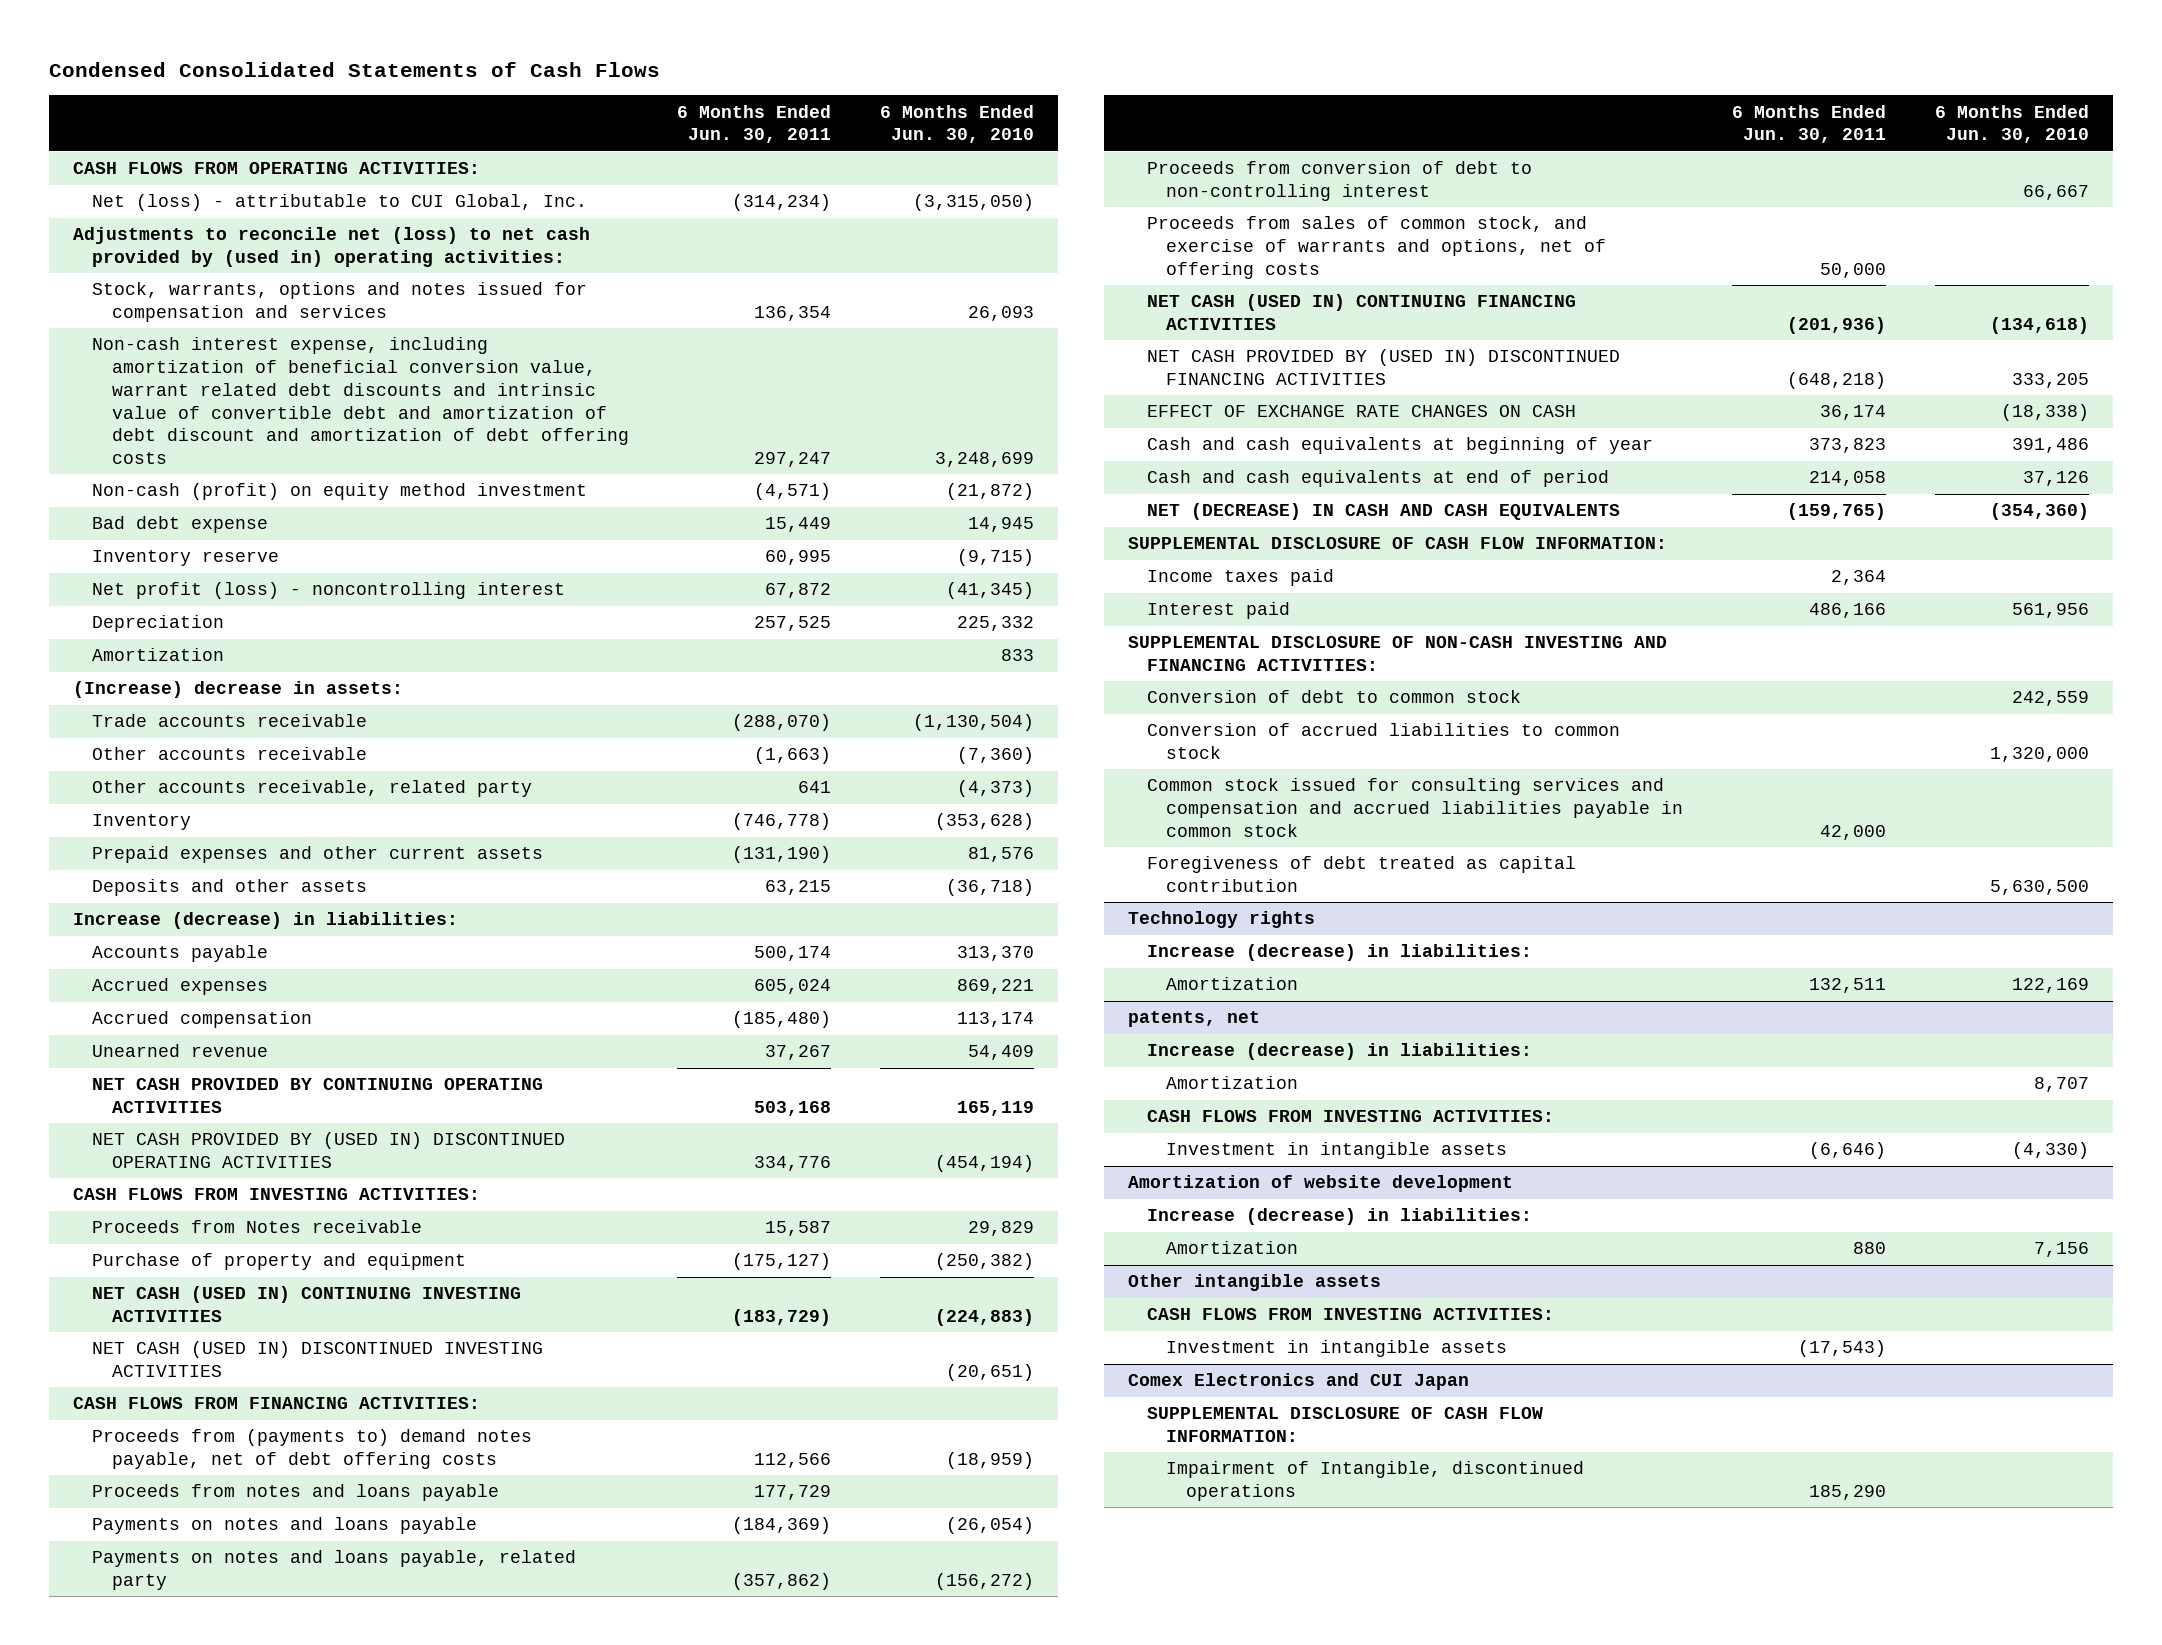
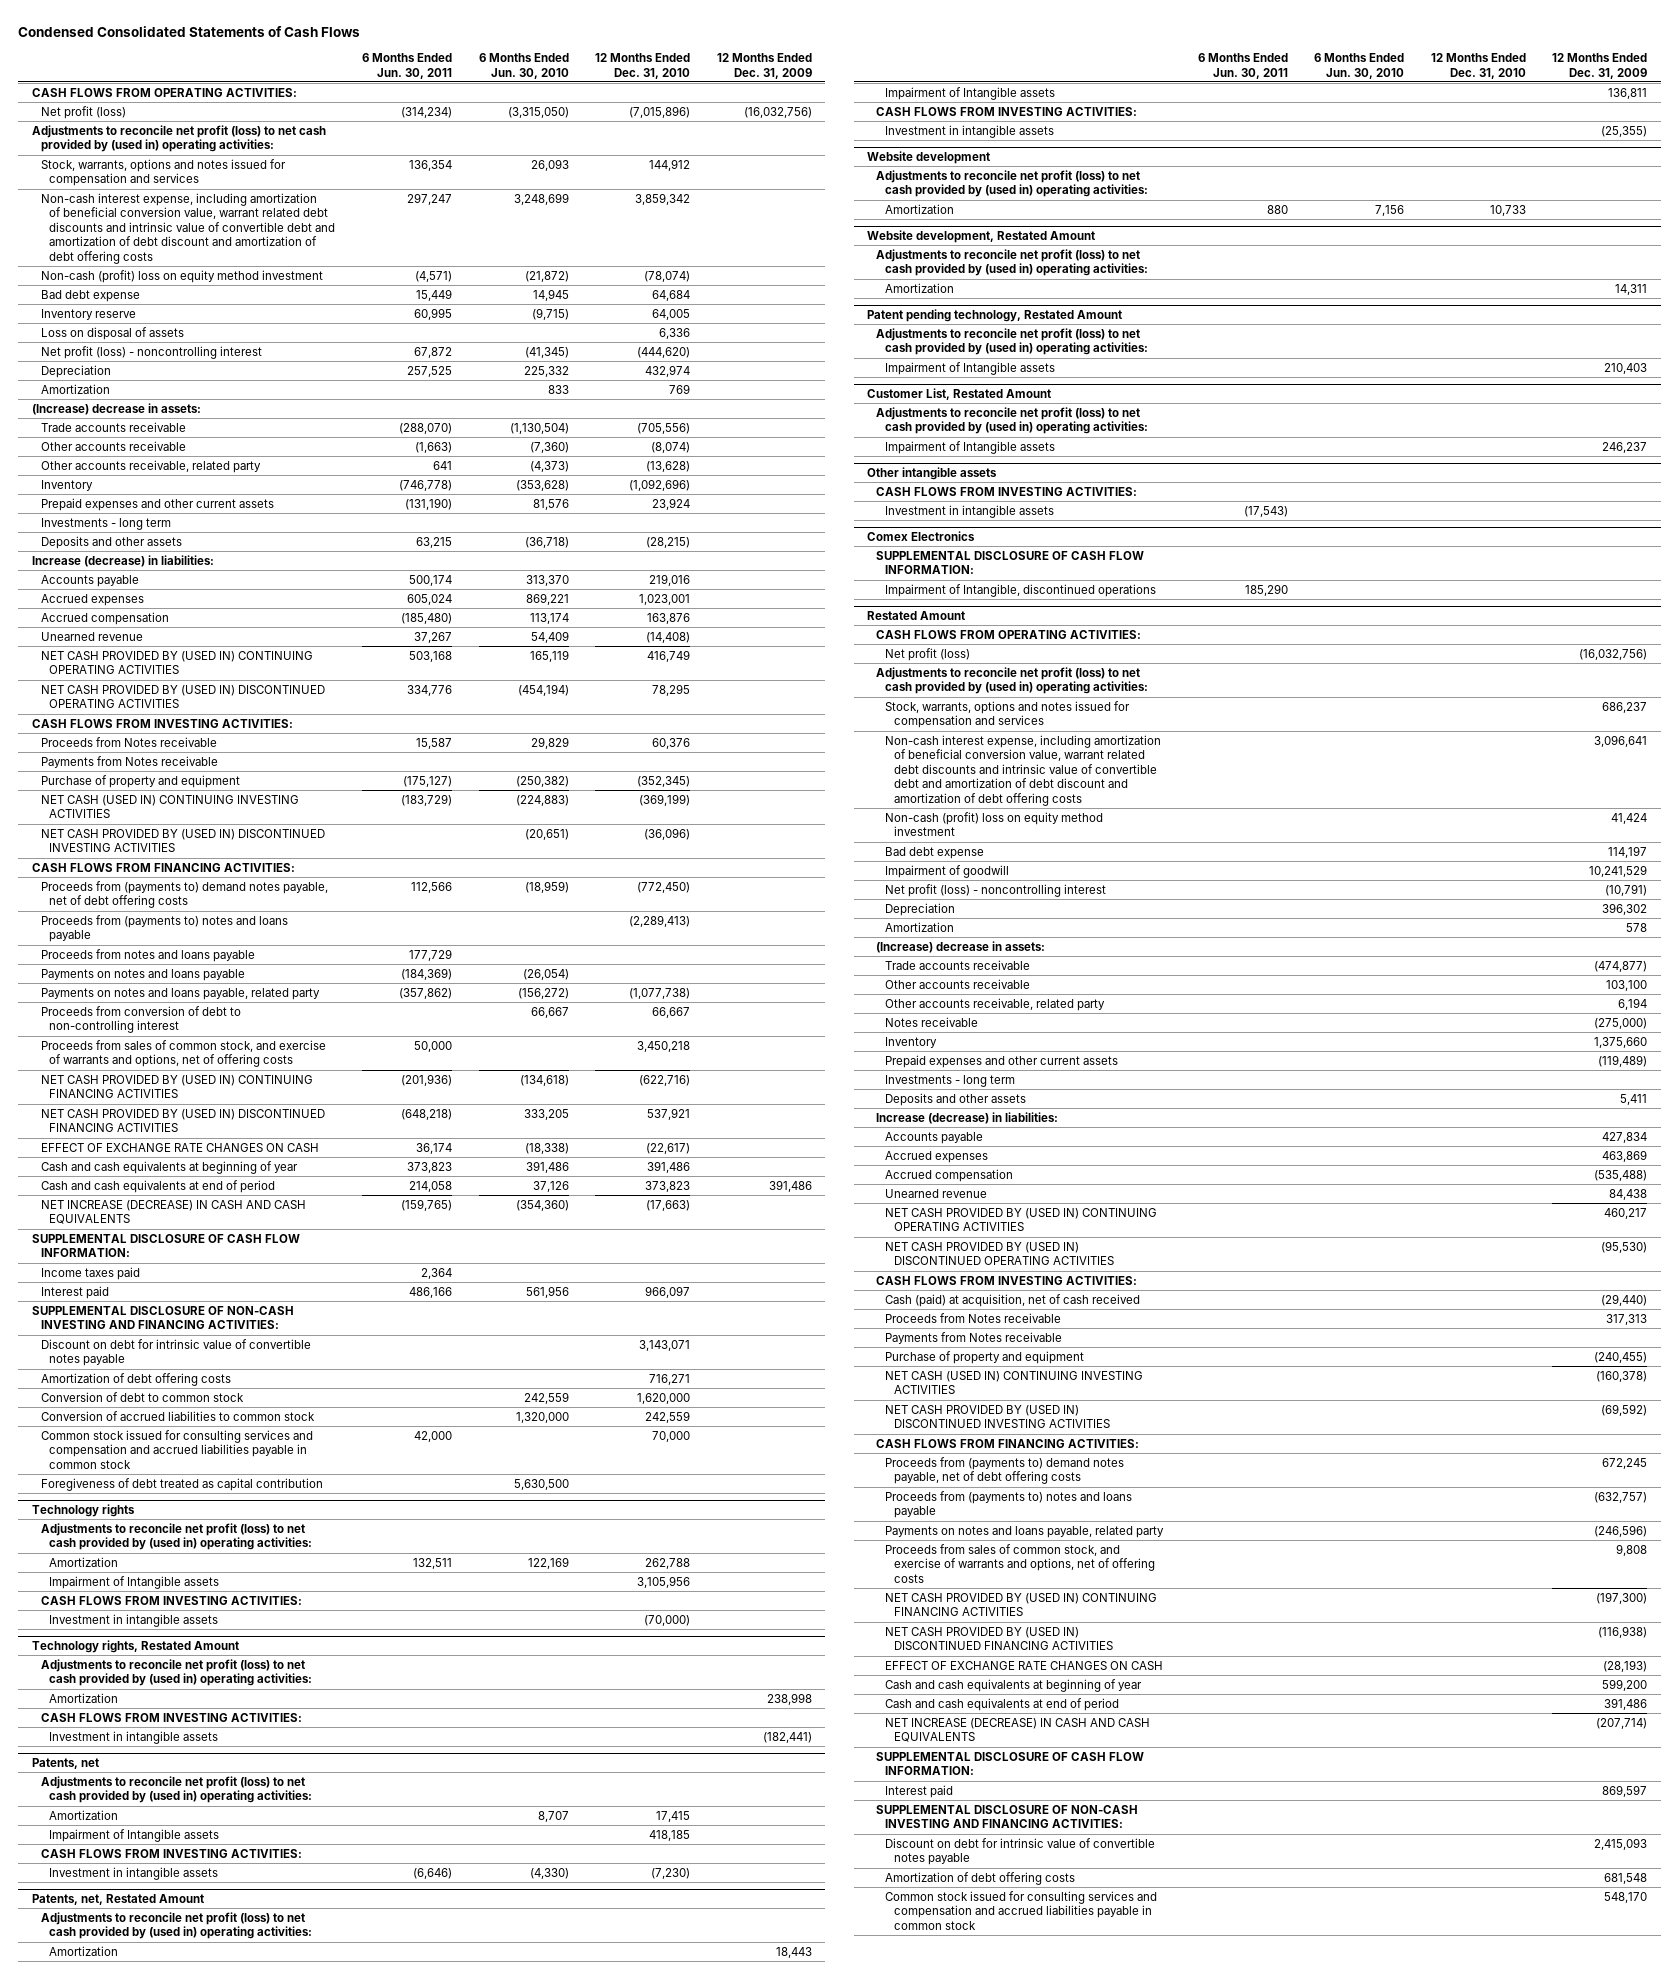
none -> [595,53,691,79] 12 Months Ended Dec. 31, 2010
none -> [716,53,812,79] 12 Months Ended Dec. 31, 2009
[92,194,588,212] Net (loss) - attributable to CUI Global, Inc. -> [40,105,126,119] Net profit (loss)
[73,227,591,268] Adjustments to reconcile net (loss) to net cash provided by (used in) operating activities: -> [31,124,326,153] Adjustments to reconcile net profit (loss) to net cash provided by (used in) operating activities:
[92,483,588,501] Non-cash (profit) on equity method investment -> [40,269,323,283] Non-cash (profit) loss on equity method investment
none -> [40,326,184,340] Loss on disposal of assets
none -> [40,517,171,530] Investments - long term
[92,1078,544,1114] NET CASH PROVIDED BY CONTINUING OPERATING ACTIVITIES -> [40,650,313,675] NET CASH PROVIDED BY (USED IN) CONTINUING OPERATING ACTIVITIES
none -> [40,755,218,768] Payments from Notes receivable
[92,1341,544,1378] NET CASH (USED IN) DISCONTINUED INVESTING ACTIVITIES -> [40,828,325,853] NET CASH PROVIDED BY (USED IN) DISCONTINUED INVESTING ACTIVITIES
none -> [40,914,288,943] Proceeds from (payments to) notes and loans payable
[1147,294,1577,331] NET CASH (USED IN) CONTINUING FINANCING ACTIVITIES -> [40,1074,313,1099] NET CASH PROVIDED BY (USED IN) CONTINUING FINANCING ACTIVITIES
[1147,503,1621,521] NET (DECREASE) IN CASH AND CASH EQUIVALENTS -> [40,1199,306,1225] NET INCREASE (DECREASE) IN CASH AND CASH EQUIVALENTS
none -> [40,1338,311,1367] Discount on debt for intrinsic value of convertible notes payable
none -> [40,1372,231,1386] Amortization of debt offering costs
[1147,944,1533,962] Increase (decrease) in liabilities: -> none
none -> [40,1522,313,1551] Adjustments to reconcile net profit (loss) to net cash provided by (used in) operating activities:
[1147,1043,1533,1061] Increase (decrease) in liabilities: -> none
none -> [49,1575,220,1589] Impairment of Intangible assets
none -> [40,1595,302,1605] CASH FLOWS FROM INVESTING ACTIVITIES:
none -> [49,1613,219,1627] Investment in intangible assets
none -> [31,1640,239,1654] Technology rights, Restated Amount
none -> [40,1658,313,1687] Adjustments to reconcile net profit (loss) to net cash provided by (used in) operating activities:
none -> [49,1692,119,1703] Amortization
none -> [40,1712,302,1722] CASH FLOWS FROM INVESTING ACTIVITIES:
none -> [49,1730,219,1744] Investment in intangible assets
[1128,1011,1261,1028] patents, net -> [31,1758,99,1770] Patents, net
none -> [40,1775,313,1804] Adjustments to reconcile net profit (loss) to net cash provided by (used in) operating activities:
none -> [49,1828,220,1842] Impairment of Intangible assets
[1147,1208,1533,1226] Increase (decrease) in liabilities: -> none
none -> [31,1894,204,1906] Patents, net, Restated Amount
none -> [40,1911,313,1940] Adjustments to reconcile net profit (loss) to net cash provided by (used in) operating activities:
none -> [49,1945,119,1956] Amortization
none -> [885,86,1056,100] Impairment of Intangible assets
none -> [876,106,1138,116] CASH FLOWS FROM INVESTING ACTIVITIES:
none -> [885,124,1055,138] Investment in intangible assets
[1128,1175,1514,1193] Amortization of website development -> [867,151,991,165] Website development
none -> [876,169,1149,198] Adjustments to reconcile net profit (loss) to net cash provided by (used in) operating activities:
none -> [867,230,1096,244] Website development, Restated Amount
none -> [876,248,1149,277] Adjustments to reconcile net profit (loss) to net cash provided by (used in) operating activities:
none -> [885,282,955,293] Amortization
none -> [867,309,1123,323] Patent pending technology, Restated Amount
none -> [876,327,1149,356] Adjustments to reconcile net profit (loss) to net cash provided by (used in) operating activities:
none -> [885,361,1056,375] Impairment of Intangible assets
none -> [867,388,1052,401] Customer List, Restated Amount
none -> [876,406,1149,435] Adjustments to reconcile net profit (loss) to net cash provided by (used in) operating activities:
none -> [885,440,1056,454] Impairment of Intangible assets
[1128,1373,1470,1391] Comex Electronics and CUI Japan -> [867,531,976,542] Comex Electronics
none -> [867,611,966,621] Restated Amount
none -> [876,629,1142,639] CASH FLOWS FROM OPERATING ACTIVITIES:
none -> [885,647,971,661] Net profit (loss)
none -> [876,666,1149,695] Adjustments to reconcile net profit (loss) to net cash provided by (used in) operating activities:
none -> [885,700,1131,729] Stock, warrants, options and notes issued for compensation and services
none -> [885,734,1162,806] Non-cash interest expense, including amortization of beneficial conversion value, warrant related debt discounts and intrinsic value of convertible debt and amortization of debt discount and amortization of debt offering costs
none -> [885,811,1104,837] Non-cash (profit) loss on equity method investment
none -> [885,846,985,859] Bad debt expense
none -> [885,864,1010,878] Impairment of goodwill
none -> [885,883,1107,897] Net profit (loss) - noncontrolling interest
none -> [885,902,956,916] Depreciation
none -> [885,921,955,932] Amortization
none -> [876,940,1046,953] (Increase) decrease in assets:
none -> [885,959,1031,970] Trade accounts receivable
none -> [885,978,1031,989] Other accounts receivable
none -> [885,997,1106,1011] Other accounts receivable, related party
none -> [885,1016,979,1027] Notes receivable
none -> [885,1036,938,1048] Inventory
none -> [885,1054,1119,1068] Prepaid expenses and other current assets
none -> [885,1074,1016,1087] Investments - long term
none -> [885,1092,1027,1106] Deposits and other assets
none -> [876,1111,1059,1124] Increase (decrease) in liabilities:
none -> [885,1131,984,1144] Accounts payable
none -> [885,1150,989,1163] Accrued expenses
none -> [885,1168,1014,1182] Accrued compensation
none -> [885,1188,988,1198] Unearned revenue
none -> [885,1207,1158,1232] NET CASH PROVIDED BY (USED IN) CONTINUING OPERATING ACTIVITIES
none -> [885,1241,1115,1266] NET CASH PROVIDED BY (USED IN) DISCONTINUED OPERATING ACTIVITIES
none -> [876,1275,1138,1285] CASH FLOWS FROM INVESTING ACTIVITIES:
none -> [885,1293,1141,1307] Cash (paid) at acquisition, net of cash received
none -> [885,1312,1062,1323] Proceeds from Notes receivable
none -> [885,1331,1063,1344] Payments from Notes receivable
none -> [885,1350,1085,1364] Purchase of property and equipment
none -> [885,1370,1144,1395] NET CASH (USED IN) CONTINUING INVESTING ACTIVITIES
none -> [885,1404,1111,1429] NET CASH PROVIDED BY (USED IN) DISCONTINUED INVESTING ACTIVITIES
none -> [876,1438,1140,1448] CASH FLOWS FROM FINANCING ACTIVITIES:
none -> [885,1456,1125,1485] Proceeds from (payments to) demand notes payable, net of debt offering costs
none -> [885,1490,1133,1519] Proceeds from (payments to) notes and loans payable
none -> [885,1525,1165,1538] Payments on notes and loans payable, related party
none -> [885,1543,1156,1583] Proceeds from sales of common stock, and exercise of warrants and options, net of offering costs
none -> [885,1592,1158,1617] NET CASH PROVIDED BY (USED IN) CONTINUING FINANCING ACTIVITIES
none -> [885,1626,1114,1651] NET CASH PROVIDED BY (USED IN) DISCONTINUED FINANCING ACTIVITIES
none -> [885,1660,1164,1670] EFFECT OF EXCHANGE RATE CHANGES ON CASH
none -> [885,1678,1143,1692] Cash and cash equivalents at beginning of year
none -> [885,1697,1120,1711] Cash and cash equivalents at end of period
none -> [885,1717,1151,1743] NET INCREASE (DECREASE) IN CASH AND CASH EQUIVALENTS
none -> [876,1751,1145,1776] SUPPLEMENTAL DISCLOSURE OF CASH FLOW INFORMATION:
none -> [885,1784,954,1798] Interest paid
none -> [876,1804,1139,1829] SUPPLEMENTAL DISCLOSURE OF NON-CASH INVESTING AND FINANCING ACTIVITIES:
none -> [885,1837,1156,1866] Discount on debt for intrinsic value of convertible notes payable
none -> [885,1871,1076,1885] Amortization of debt offering costs
none -> [885,1890,1158,1930] Common stock issued for consulting services and compensation and accrued liabilities payable in common stock

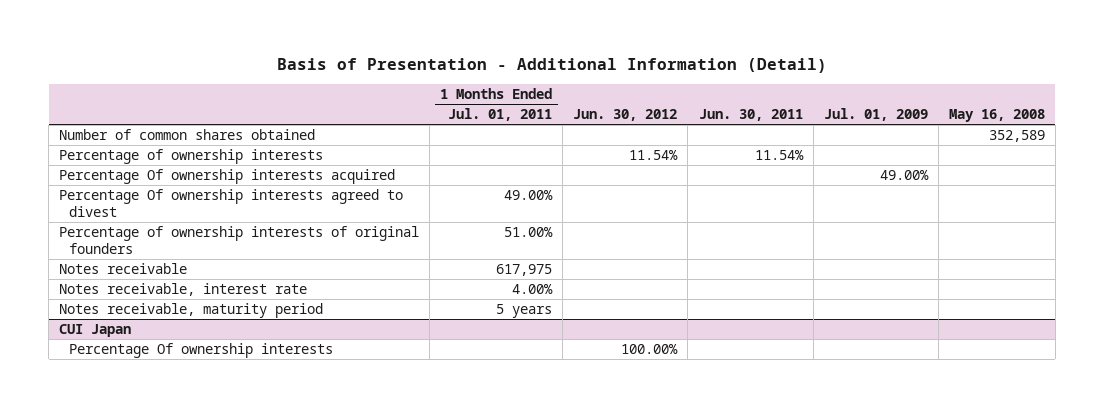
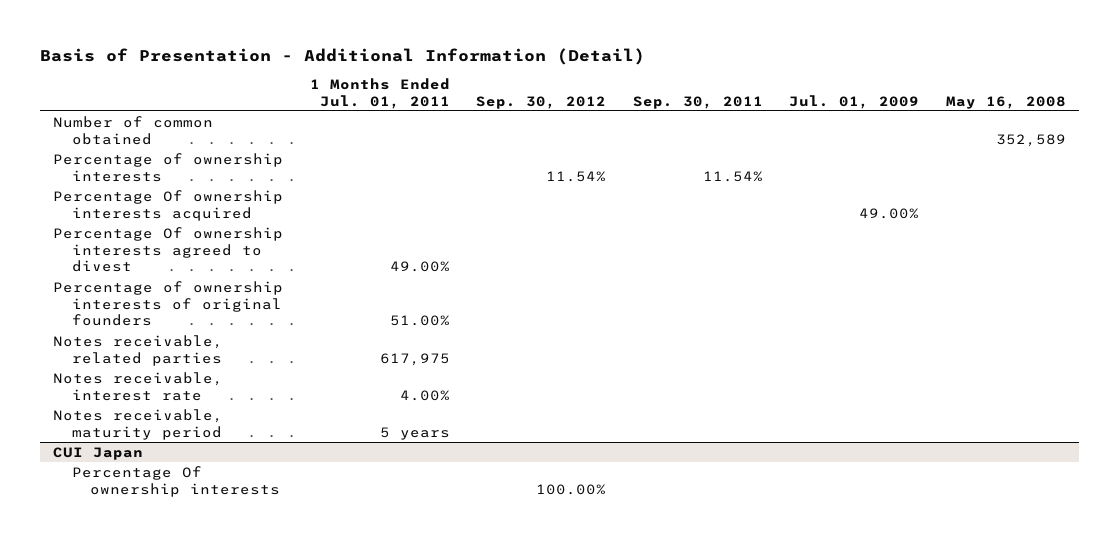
[573,109,678,122] Jun. 30, 2012 -> none
[698,109,803,122] Jun. 30, 2011 -> none
none -> [476,95,607,109] Sep. 30, 2012
none -> [632,95,763,109] Sep. 30, 2011
[59,129,316,141] Number of common shares obtained -> [53,115,214,145] Number of common obtained
[59,263,188,275] Notes receivable -> [53,334,224,366] Notes receivable, related parties

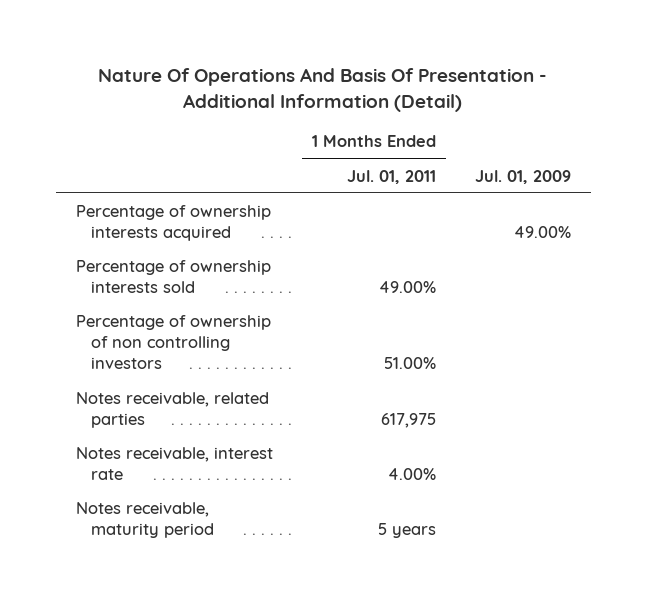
[40,47,646,65] Basis of Presentation - Additional Information (Detail) -> [98,67,548,112] Nature Of Operations And Basis Of Presentation - Additional Information (Detail)
[476,95,607,109] Sep. 30, 2012 -> none
[632,95,763,109] Sep. 30, 2011 -> none
[946,95,1067,109] May 16, 2008 -> none
[53,115,214,145] Number of common obtained -> none
[53,152,284,182] Percentage of ownership interests -> none
[53,189,284,221] Percentage Of ownership interests acquired -> [75,205,271,242] Percentage of ownership interests acquired
[53,226,284,273] Percentage Of ownership interests agreed to divest -> [75,260,271,294] Percentage of ownership interests sold
[53,280,284,327] Percentage of ownership interests of original founders -> [75,315,271,370] Percentage of ownership of non controlling investors
[53,446,144,460] CUI Japan -> none
[71,465,280,497] Percentage Of ownership interests -> none

